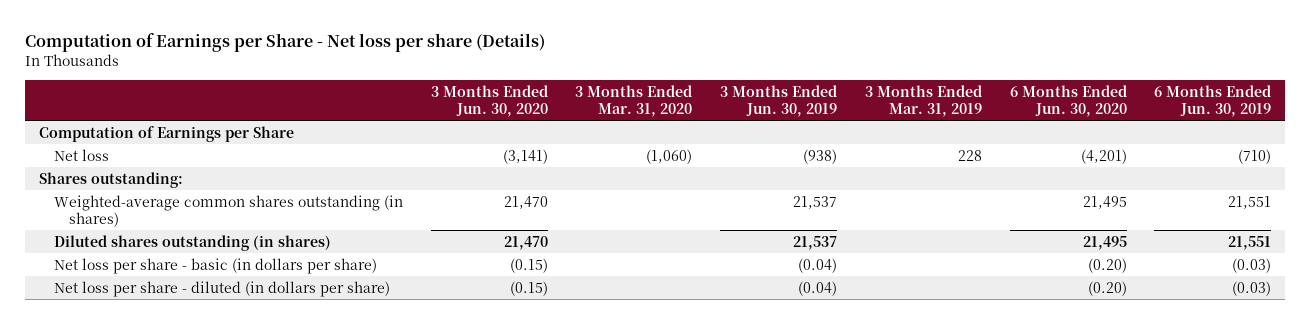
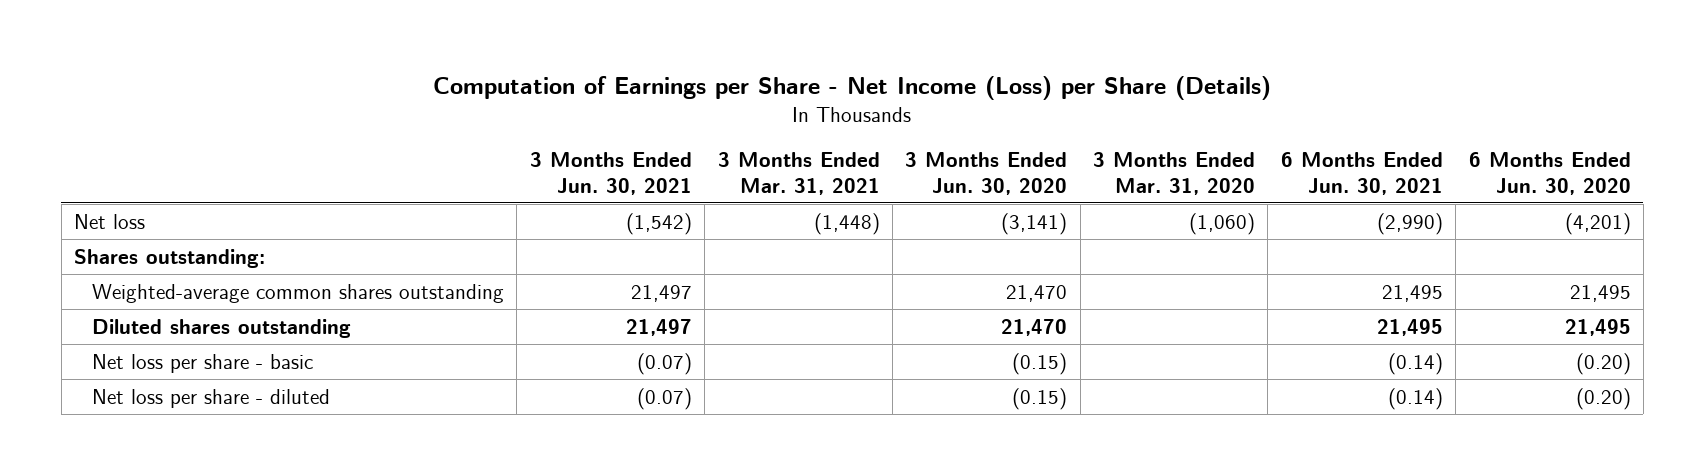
[24,32,545,52] Computation of Earnings per Share - Net loss per share (Details) -> [433,75,1272,100] Computation of Earnings per Share - Net Income (Loss) per Share (Details)
[720,84,838,117] 3 Months Ended Jun. 30, 2019 -> none
[864,84,982,117] 3 Months Ended Mar. 31, 2019 -> none
[1154,84,1272,117] 6 Months Ended Jun. 30, 2019 -> none
none -> [529,152,692,195] 3 Months Ended Jun. 30, 2021
none -> [717,152,880,195] 3 Months Ended Mar. 31, 2021
none -> [1280,152,1443,195] 6 Months Ended Jun. 30, 2021
[38,125,294,142] Computation of Earnings per Share -> none
[53,194,403,227] Weighted-average common shares outstanding (in shares) -> [92,283,505,303] Weighted-average common shares outstanding
[53,234,331,251] Diluted shares outstanding (in shares) -> [92,318,352,338] Diluted shares outstanding
[53,257,377,274] Net loss per share - basic (in dollars per share) -> [92,353,314,373] Net loss per share - basic
[53,280,390,297] Net loss per share - diluted (in dollars per share) -> [92,388,331,408] Net loss per share - diluted

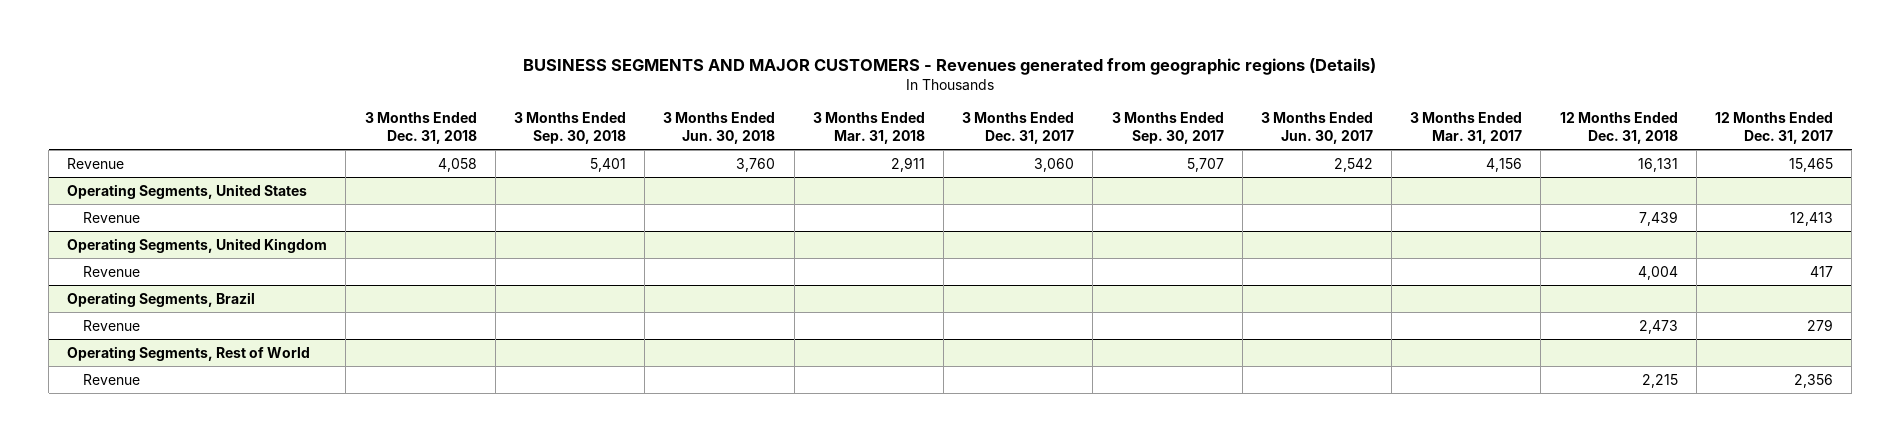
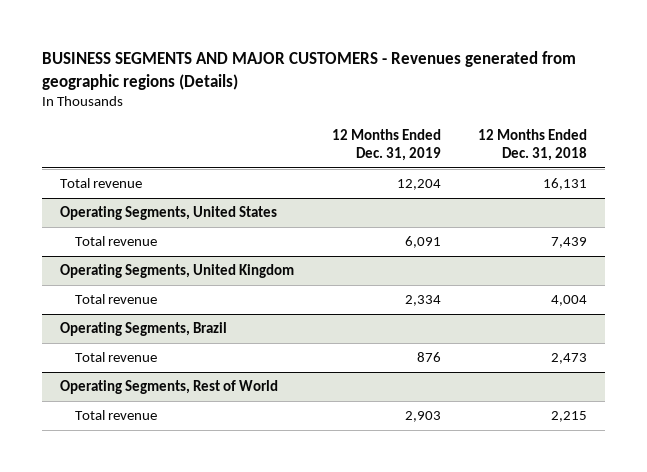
[364,111,477,144] 3 Months Ended Dec. 31, 2018 -> none
[513,111,626,144] 3 Months Ended Sep. 30, 2018 -> none
[663,111,776,144] 3 Months Ended Jun. 30, 2018 -> none
[812,111,925,144] 3 Months Ended Mar. 31, 2018 -> none
[962,111,1075,144] 3 Months Ended Dec. 31, 2017 -> none
[1111,111,1224,144] 3 Months Ended Sep. 30, 2017 -> none
[1260,111,1373,144] 3 Months Ended Jun. 30, 2017 -> none
[1410,111,1523,144] 3 Months Ended Mar. 31, 2017 -> none
[1715,111,1834,144] 12 Months Ended Dec. 31, 2017 -> none
none -> [331,128,441,161] 12 Months Ended Dec. 31, 2019
[67,157,125,169] Revenue -> [60,178,143,189] Total revenue
[83,211,141,223] Revenue -> [74,236,157,247] Total revenue
[83,265,141,277] Revenue -> [74,294,157,305] Total revenue
[83,319,141,331] Revenue -> [74,352,157,363] Total revenue
[83,373,141,385] Revenue -> [74,410,157,421] Total revenue

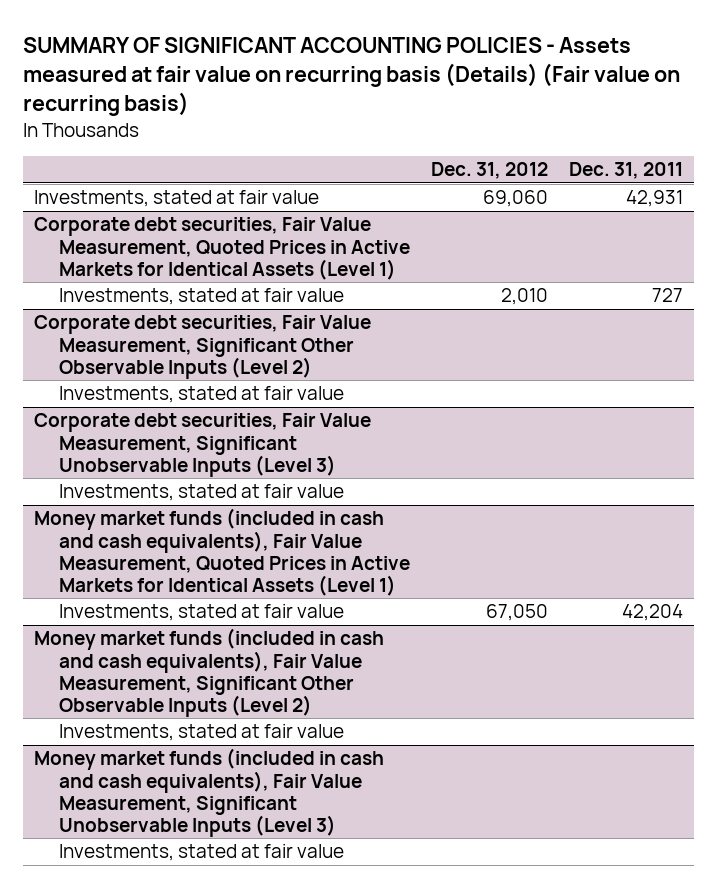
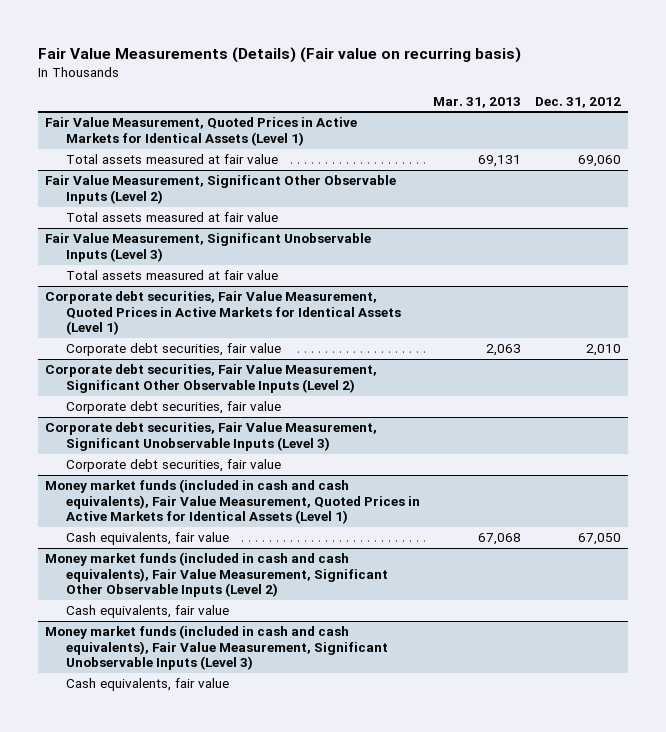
[23,36,681,117] SUMMARY OF SIGNIFICANT ACCOUNTING POLICIES - Assets measured at fair value on recurring basis (Details) (Fair value on recurring basis) -> [37,46,521,63] Fair Value Measurements (Details) (Fair value on recurring basis)
[569,162,684,180] Dec. 31, 2011 -> none
none -> [433,96,522,108] Mar. 31, 2013
none -> [44,117,357,146] Fair Value Measurement, Quoted Prices in Active Markets for Identical Assets (Level 1)
[33,190,319,208] Investments, stated at fair value -> [65,154,278,165] Total assets measured at fair value
none -> [44,175,396,204] Fair Value Measurement, Significant Other Observable Inputs (Level 2)
none -> [65,212,278,223] Total assets measured at fair value
none -> [44,233,371,262] Fair Value Measurement, Significant Unobservable Inputs (Level 3)
none -> [65,270,278,281] Total assets measured at fair value
[59,288,345,306] Investments, stated at fair value -> [65,343,281,357] Corporate debt securities, fair value
[59,386,345,404] Investments, stated at fair value -> [65,401,281,415] Corporate debt securities, fair value
[59,484,345,502] Investments, stated at fair value -> [65,459,281,473] Corporate debt securities, fair value
[59,604,345,622] Investments, stated at fair value -> [65,532,229,546] Cash equivalents, fair value
[59,724,345,742] Investments, stated at fair value -> none
none -> [65,605,229,619] Cash equivalents, fair value
[59,844,345,862] Investments, stated at fair value -> none
none -> [65,678,229,692] Cash equivalents, fair value

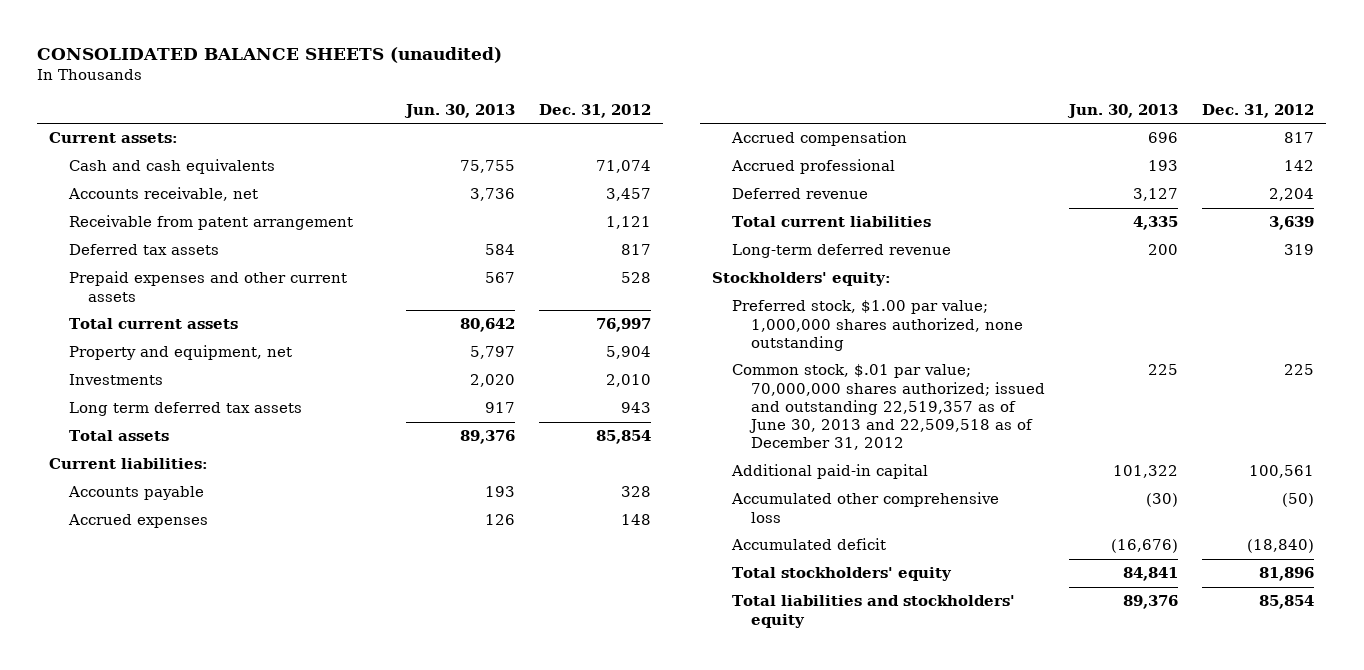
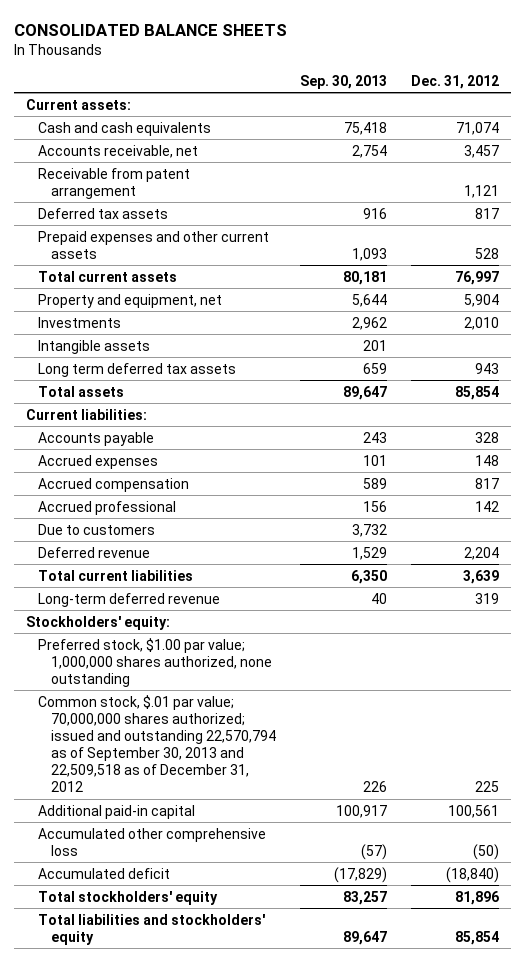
[37,47,503,64] CONSOLIDATED BALANCE SHEETS (unaudited) -> [13,23,287,36] CONSOLIDATED BALANCE SHEETS
[404,103,516,118] Jun. 30, 2013 -> none
none -> [299,74,387,89] Sep. 30, 2013
none -> [38,339,151,354] Intangible assets
none -> [38,523,156,535] Due to customers
[731,364,1046,451] Common stock, $.01 par value; 70,000,000 shares authorized; issued and outstanding 22,519,357 as of June 30, 2013 and 22,509,518 as of December 31, 2012 -> [38,694,276,792] Common stock, $.01 par value; 70,000,000 shares authorized; issued and outstanding 22,570,794 as of September 30, 2013 and 22,509,518 as of December 31, 2012

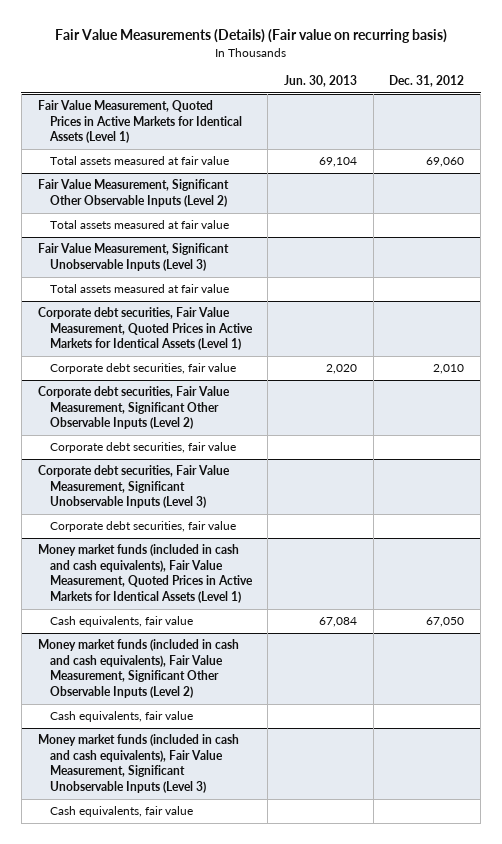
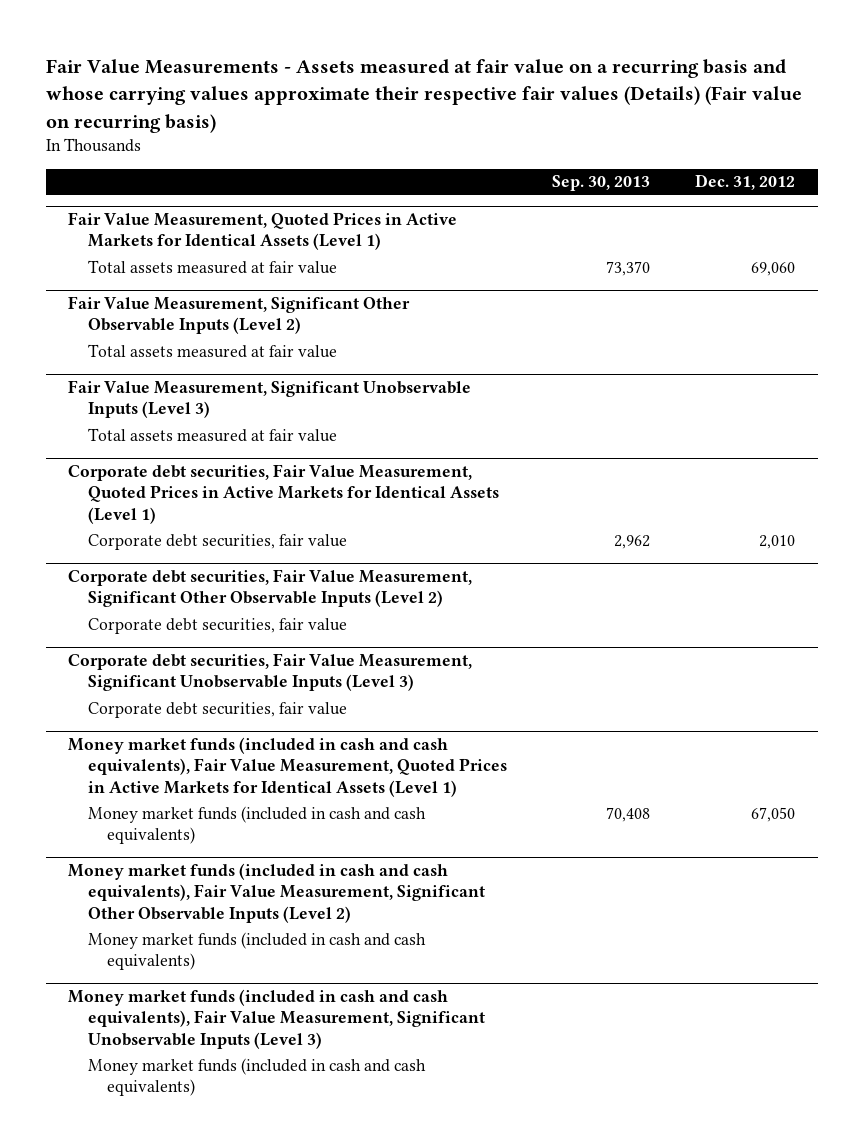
[55,29,448,44] Fair Value Measurements (Details) (Fair value on recurring basis) -> [45,58,802,133] Fair Value Measurements - Assets measured at fair value on a recurring basis and whose carrying values approximate their respective fair values (Details) (Fair value on recurring basis)
[284,75,358,88] Jun. 30, 2013 -> none
none -> [552,175,651,192] Sep. 30, 2013
[49,616,193,628] Cash equivalents, fair value -> [87,805,426,844] Money market funds (included in cash and cash equivalents)
[49,711,193,723] Cash equivalents, fair value -> [87,931,426,970] Money market funds (included in cash and cash equivalents)
[49,806,193,818] Cash equivalents, fair value -> [87,1057,426,1096] Money market funds (included in cash and cash equivalents)

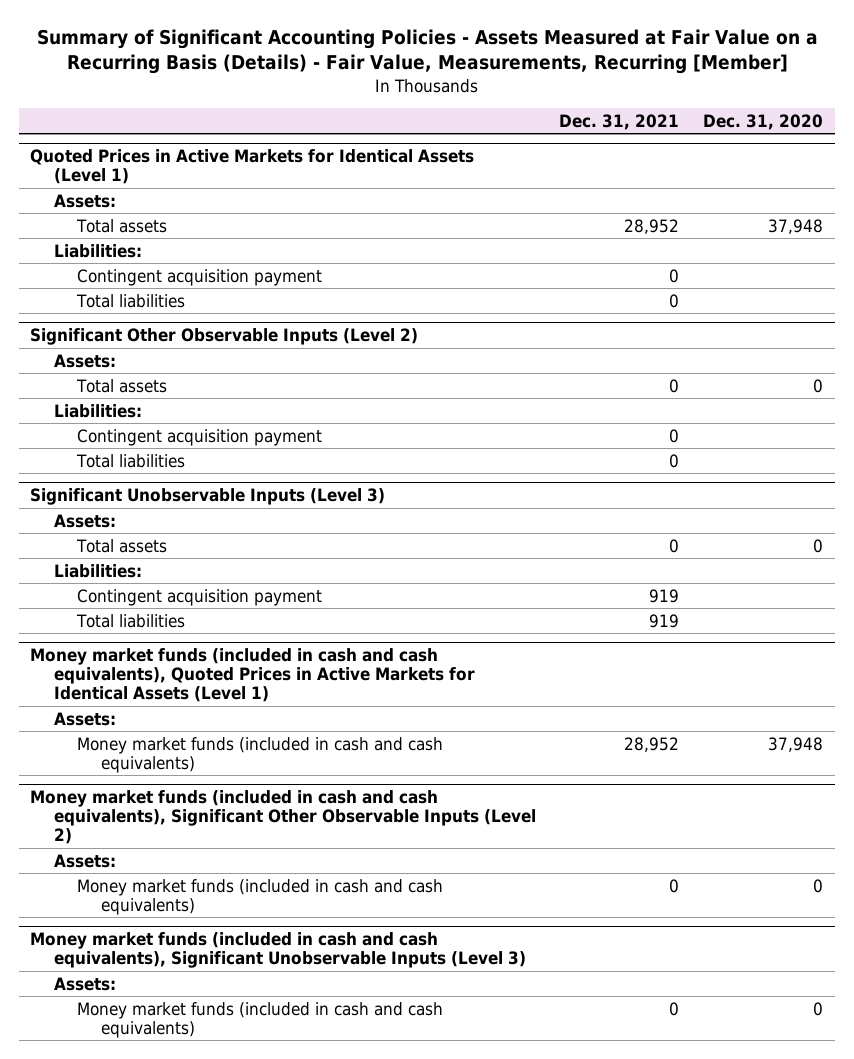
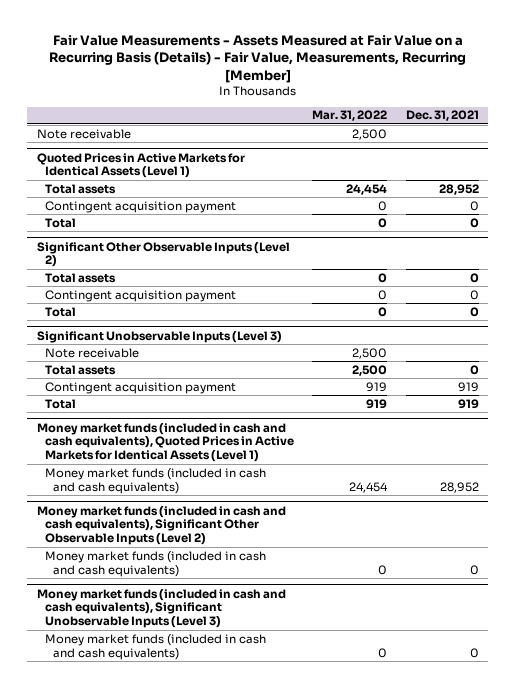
[36,29,818,75] Summary of Significant Accounting Policies - Assets Measured at Fair Value on a Recurring Basis (Details) - Fair Value, Measurements, Recurring [Member] -> [48,34,466,83] Fair Value Measurements - Assets Measured at Fair Value on a Recurring Basis (Details) - Fair Value, Measurements, Recurring [Member]
[703,113,824,130] Dec. 31, 2020 -> none
none -> [312,110,388,122] Mar. 31, 2022
none -> [36,128,131,139] Note receivable
[53,193,116,208] Assets: -> none
[53,243,142,258] Liabilities: -> none
[76,293,186,308] Total liabilities -> [45,217,77,228] Total
[53,353,116,368] Assets: -> none
[53,403,142,418] Liabilities: -> none
[76,453,186,468] Total liabilities -> [45,306,77,317] Total
[53,513,116,528] Assets: -> none
none -> [45,347,140,358] Note receivable
[53,563,142,578] Liabilities: -> none
[76,613,186,628] Total liabilities -> [45,398,77,409] Total
[53,711,116,726] Assets: -> none
[53,853,116,868] Assets: -> none
[53,976,116,991] Assets: -> none

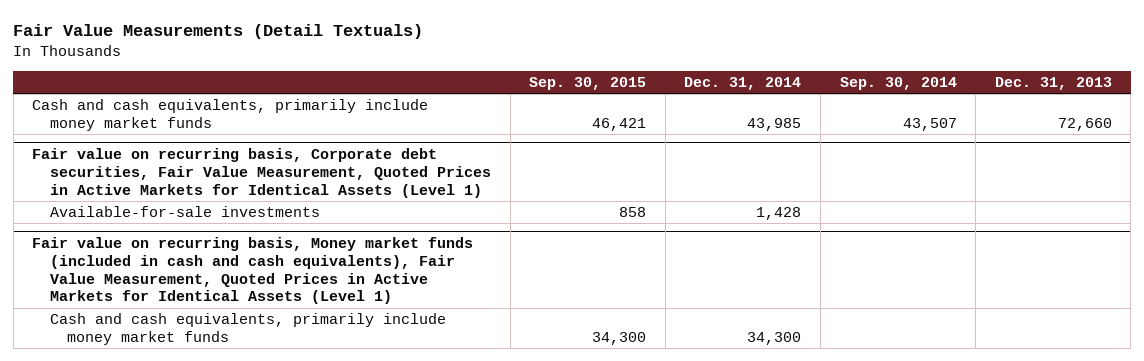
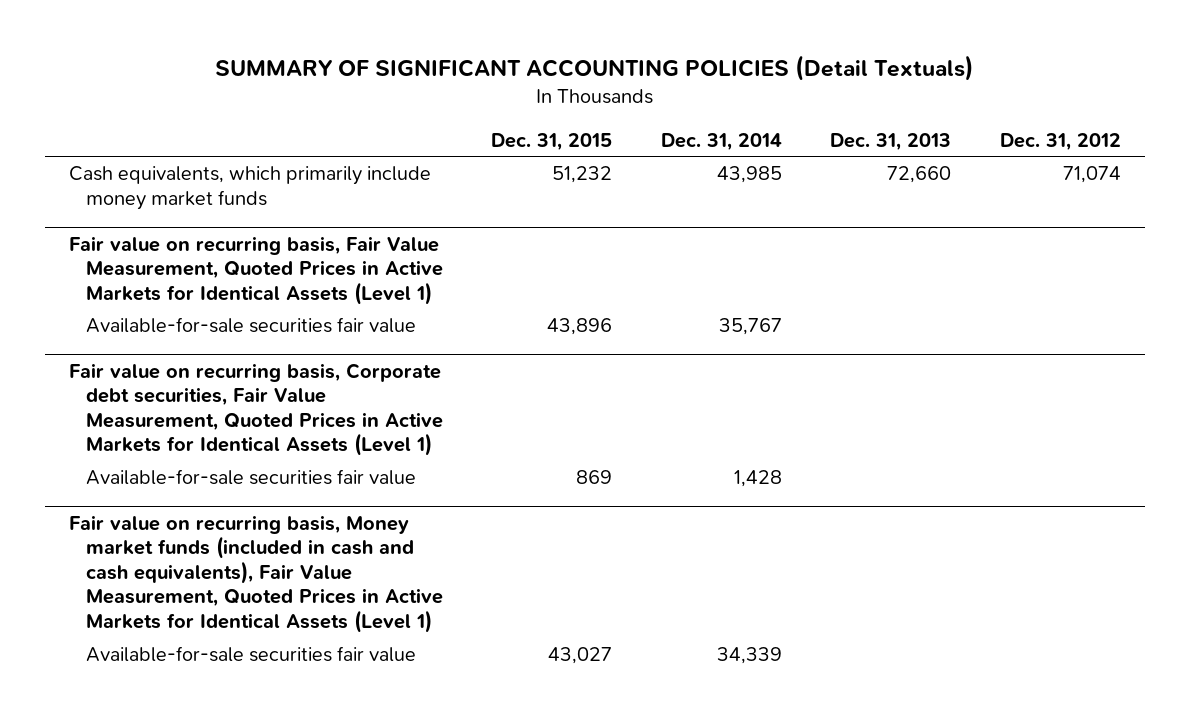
[13,24,424,40] Fair Value Measurements (Detail Textuals) -> [215,55,975,82] SUMMARY OF SIGNIFICANT ACCOUNTING POLICIES (Detail Textuals)
[529,76,647,90] Sep. 30, 2015 -> none
[839,76,957,90] Sep. 30, 2014 -> none
none -> [491,132,613,151] Dec. 31, 2015
none -> [999,132,1121,151] Dec. 31, 2012
[32,99,429,131] Cash and cash equivalents, primarily include money market funds -> [69,166,432,210] Cash equivalents, which primarily include money market funds
none -> [69,235,443,305] Fair value on recurring basis, Fair Value Measurement, Quoted Prices in Active Markets for Identical Assets (Level 1)
none -> [85,317,416,334] Available-for-sale securities fair value
[49,206,320,218] Available-for-sale investments -> [85,469,416,486] Available-for-sale securities fair value
[49,313,446,345] Cash and cash equivalents, primarily include money market funds -> none
none -> [85,646,416,663] Available-for-sale securities fair value

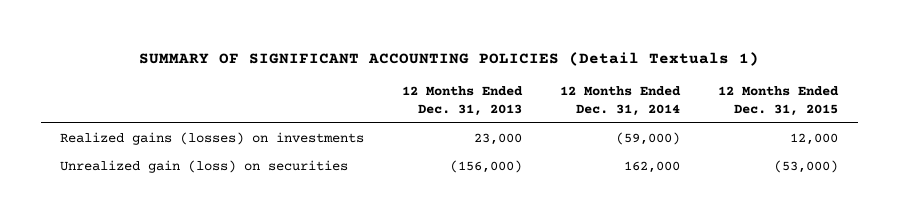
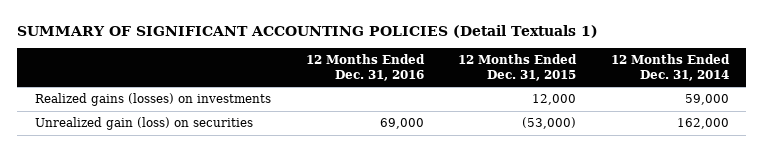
[402,85,524,116] 12 Months Ended Dec. 31, 2013 -> none
none -> [305,53,425,81] 12 Months Ended Dec. 31, 2016
[616,132,681,146] (59,000) -> [685,94,730,106] 59,000

